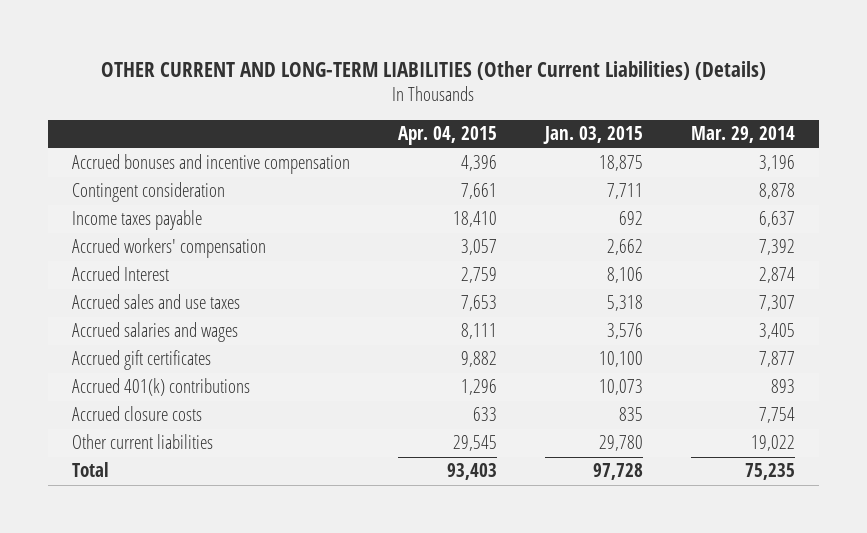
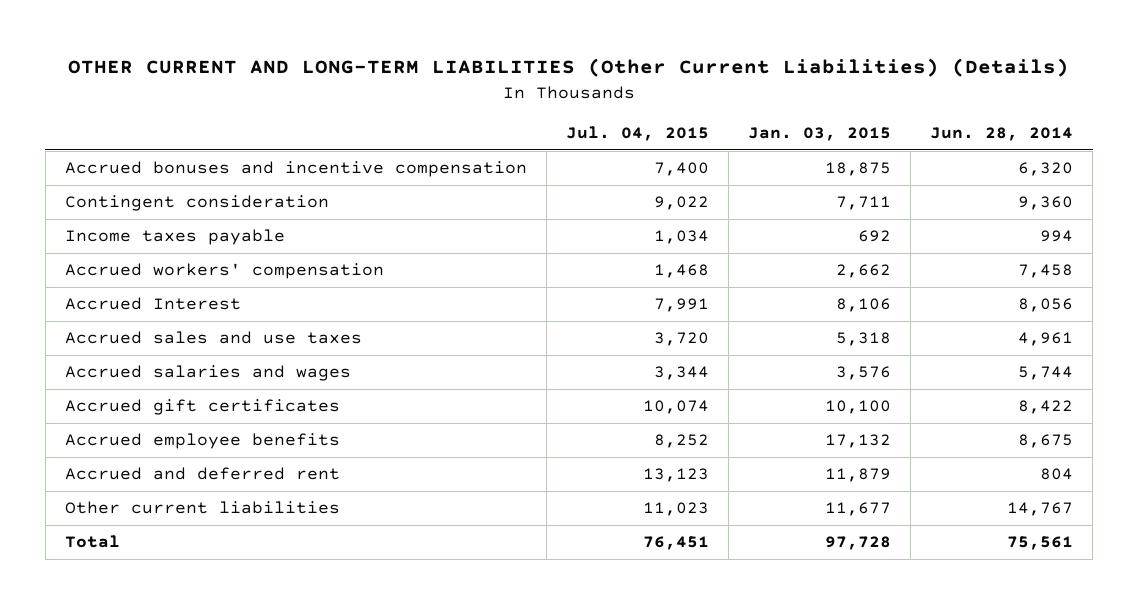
[398,126,498,146] Apr. 04, 2015 -> none
[690,126,795,144] Mar. 29, 2014 -> none
none -> [565,126,709,142] Jul. 04, 2015
none -> [929,127,1073,142] Jun. 28, 2014
[72,378,251,397] Accrued 401(k) contributions -> none
[72,406,203,422] Accrued closure costs -> none
none -> [64,433,340,450] Accrued employee benefits
none -> [64,467,340,481] Accrued and deferred rent
[598,435,643,452] 29,780 -> [824,502,891,517] 11,677

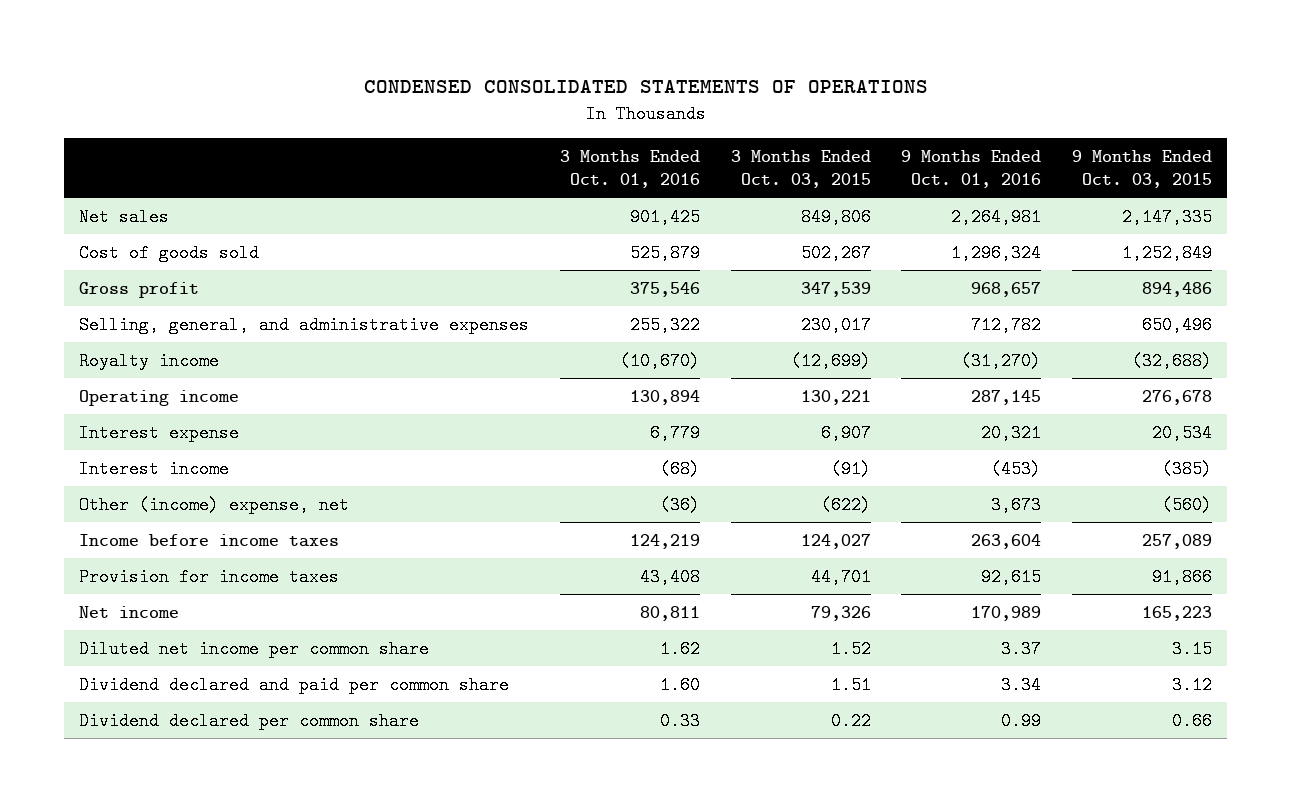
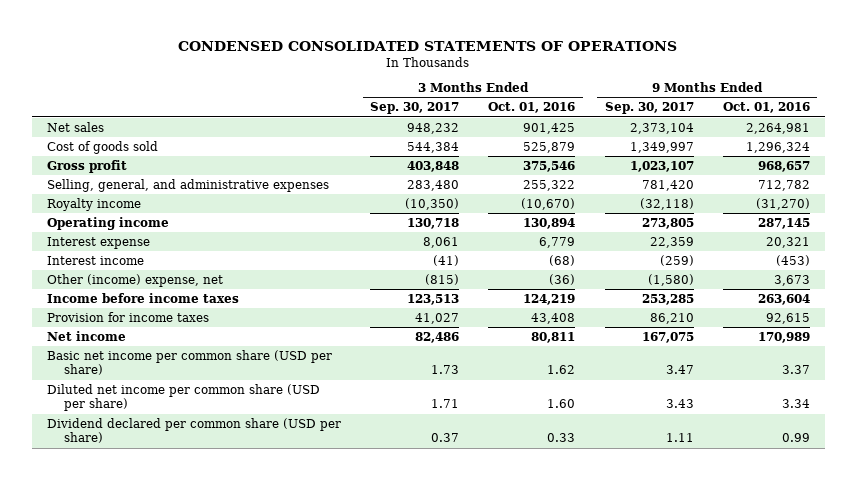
[730,149,871,189] 3 Months Ended Oct. 03, 2015 -> none
[1072,149,1213,189] 9 Months Ended Oct. 03, 2015 -> none
none -> [370,102,460,115] Sep. 30, 2017
none -> [604,102,694,115] Sep. 30, 2017
[79,639,430,658] Diluted net income per common share -> [46,349,332,376] Basic net income per common share (USD per share)
[79,675,510,694] Dividend declared and paid per common share -> [46,383,320,412] Diluted net income per common share (USD per share)
[79,711,420,730] Dividend declared per common share -> [46,417,341,444] Dividend declared per common share (USD per share)

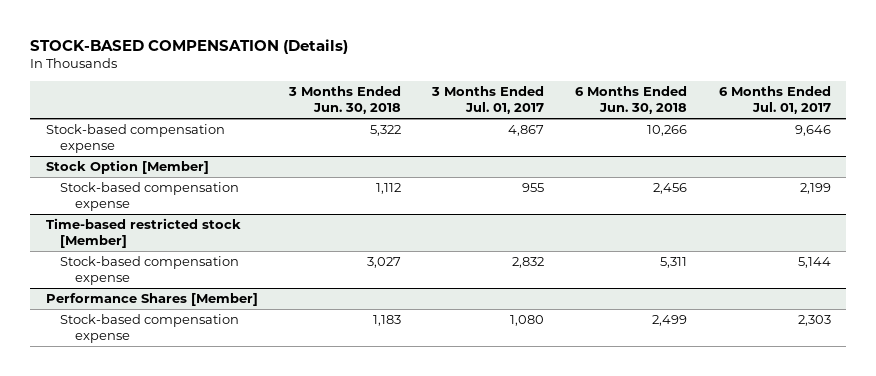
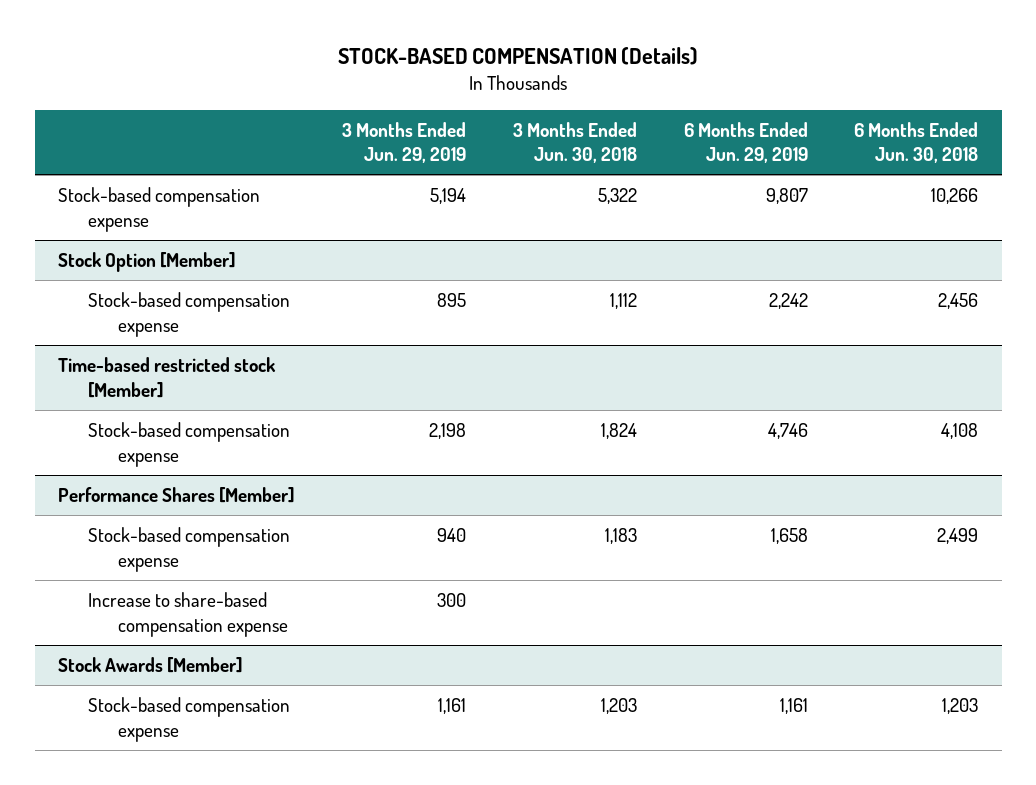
[431,86,545,115] 3 Months Ended Jul. 01, 2017 -> none
[718,86,831,115] 6 Months Ended Jul. 01, 2017 -> none
none -> [341,121,466,164] 3 Months Ended Jun. 29, 2019
none -> [683,121,808,164] 6 Months Ended Jun. 29, 2019
[367,256,402,268] 3,027 -> [600,423,637,440] 1,824
[660,256,688,268] 5,311 -> [941,423,979,440] 4,108
none -> [87,592,288,637] Increase to share-based compensation expense
none -> [57,657,243,674] Stock Awards [Member]
none -> [87,697,290,742] Stock-based compensation expense

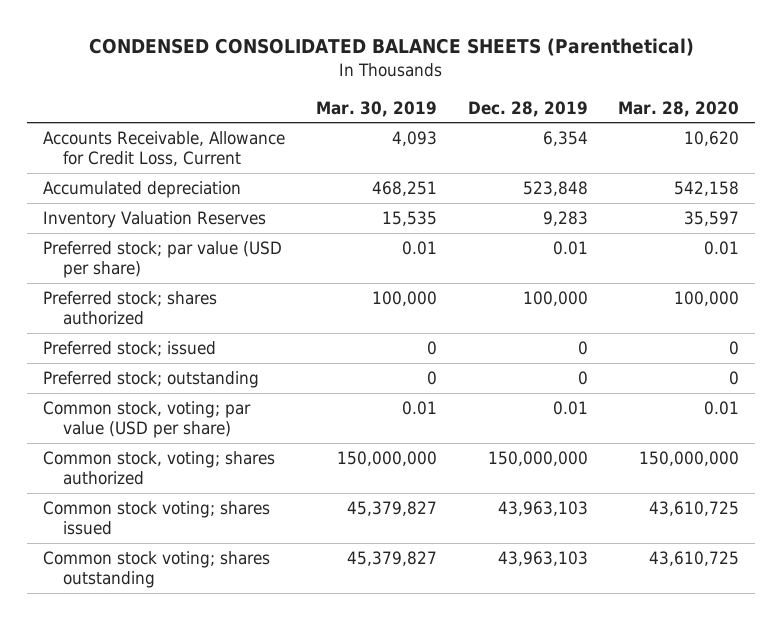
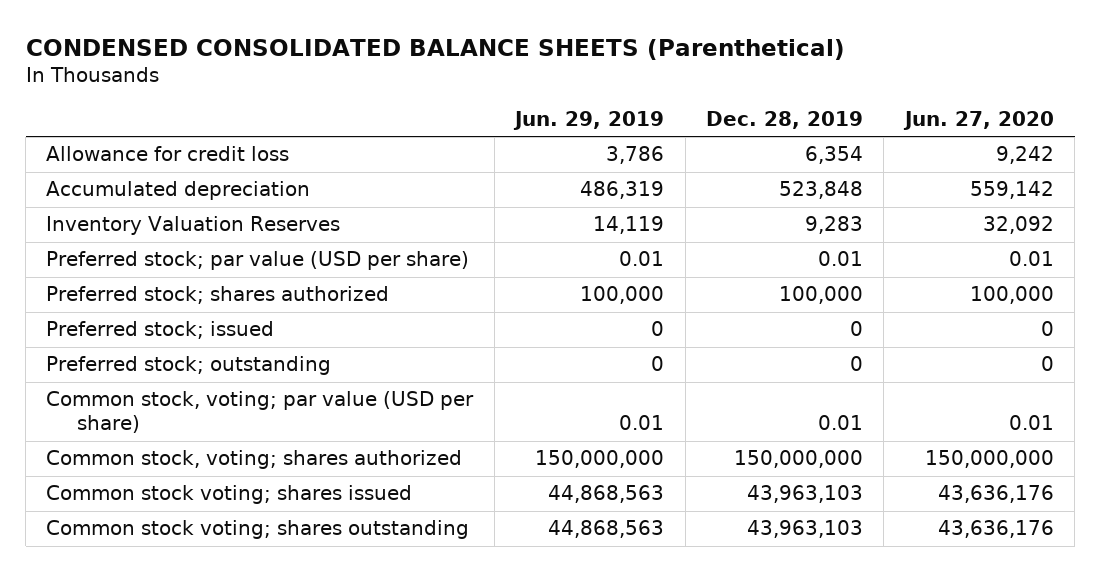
[315,100,437,117] Mar. 30, 2019 -> none
[618,100,740,117] Mar. 28, 2020 -> none
none -> [513,111,665,131] Jun. 29, 2019
none -> [902,111,1054,131] Jun. 27, 2020
[42,131,285,167] Accounts Receivable, Allowance for Credit Loss, Current -> [46,146,290,162] Allowance for credit loss

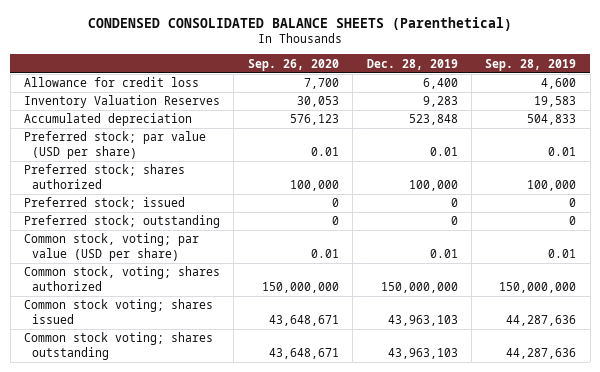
[513,111,665,131] Jun. 29, 2019 -> none
[902,111,1054,131] Jun. 27, 2020 -> none
none -> [247,58,339,71] Sep. 26, 2020
none -> [485,58,577,71] Sep. 28, 2019
[804,146,863,165] 6,354 -> [422,78,458,90] 6,400
[46,181,311,201] Accumulated depreciation -> [24,113,193,127] Accumulated depreciation

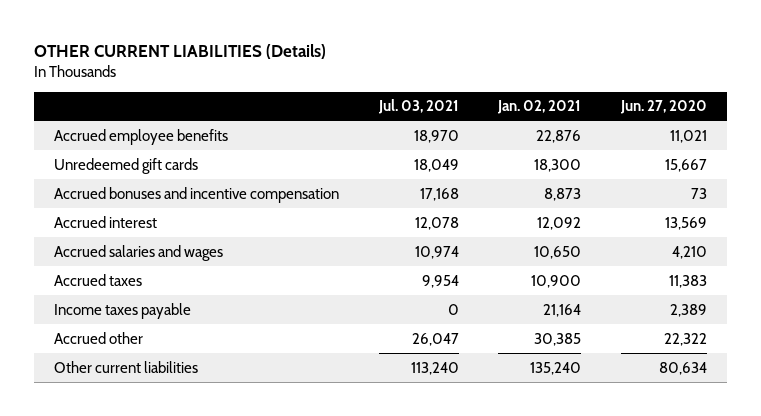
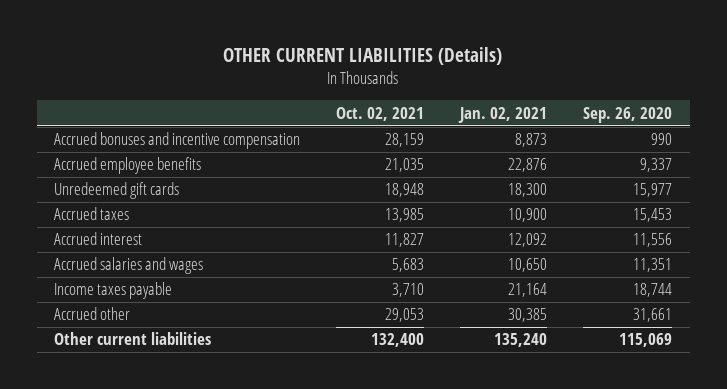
[377,99,459,115] Jul. 03, 2021 -> none
[620,100,708,115] Jun. 27, 2020 -> none
none -> [336,106,425,121] Oct. 02, 2021
none -> [583,106,673,123] Sep. 26, 2020
[53,186,339,203] Accrued bonuses and incentive compensation -> [54,132,301,150] Accrued bonuses and incentive compensation
[53,273,142,286] Accrued taxes -> [54,207,130,221] Accrued taxes

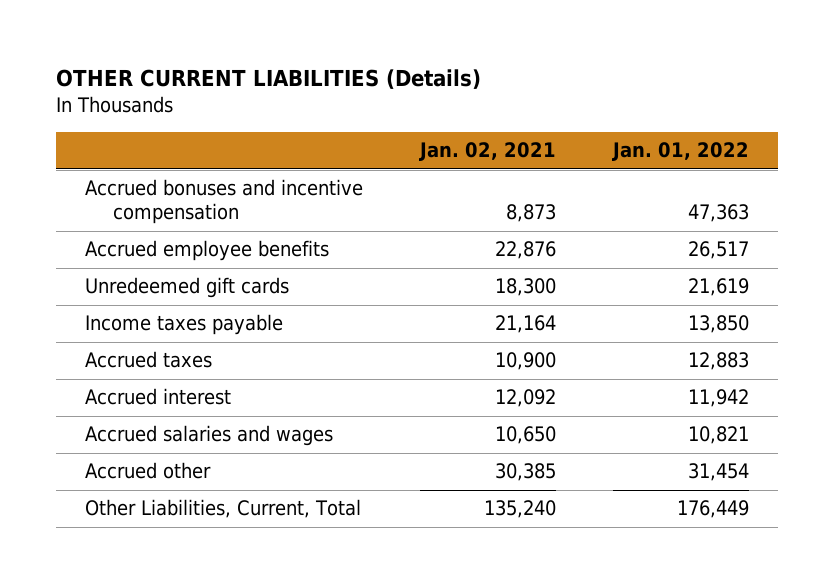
[336,106,425,121] Oct. 02, 2021 -> none
[583,106,673,123] Sep. 26, 2020 -> none
none -> [612,142,750,162] Jan. 01, 2022
[54,282,173,300] Income taxes payable -> [84,314,283,336] Income taxes payable
[54,332,212,346] Other current liabilities -> [84,499,361,519] Other Liabilities, Current, Total

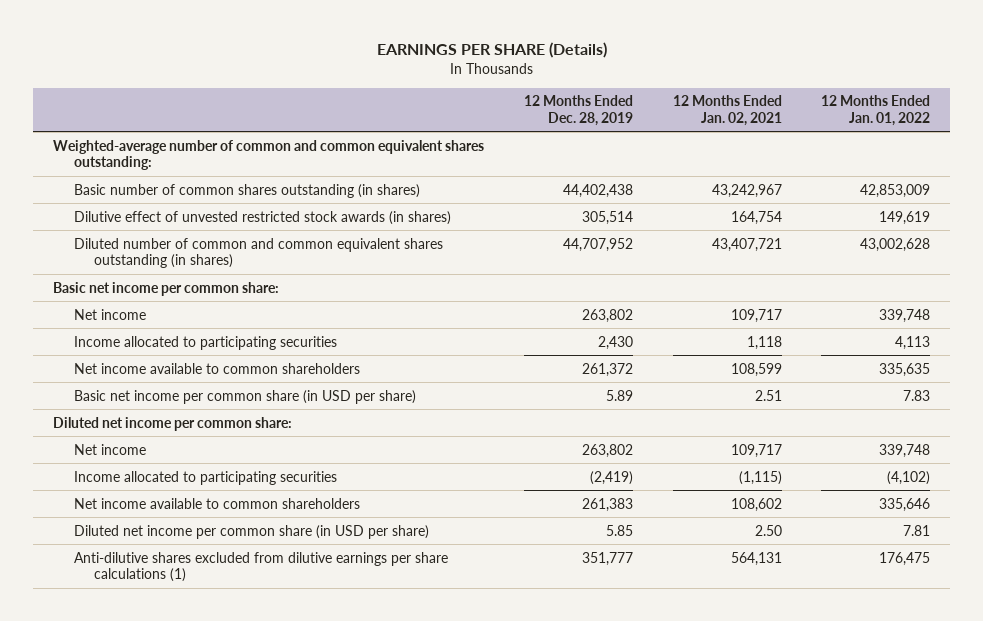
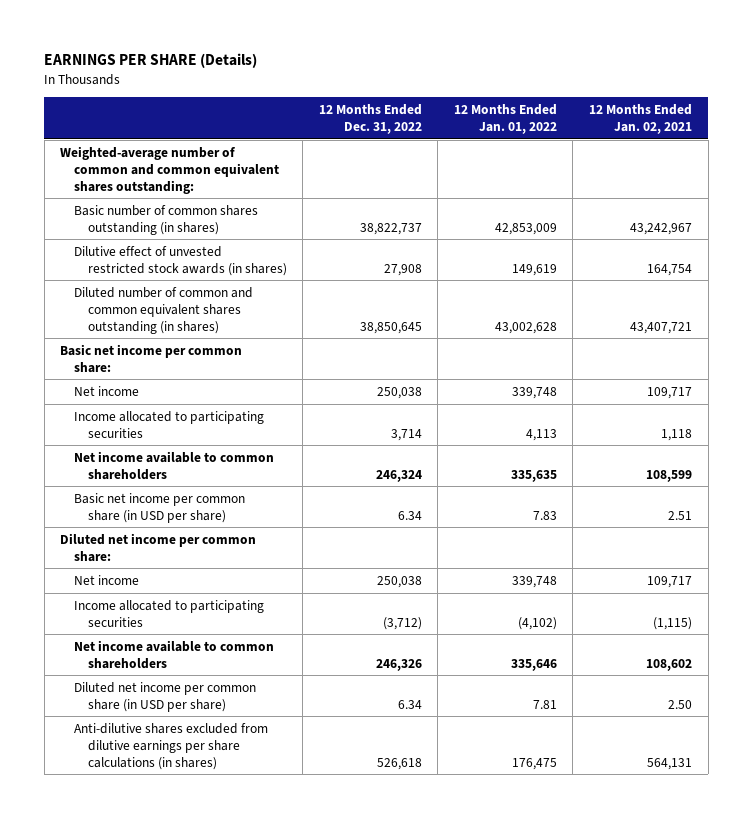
[523,95,633,126] 12 Months Ended Dec. 28, 2019 -> none
none -> [318,104,422,134] 12 Months Ended Dec. 31, 2022
[73,551,448,583] Anti-dilutive shares excluded from dilutive earnings per share calculations (1) -> [73,722,268,770] Anti-dilutive shares excluded from dilutive earnings per share calculations (in shares)

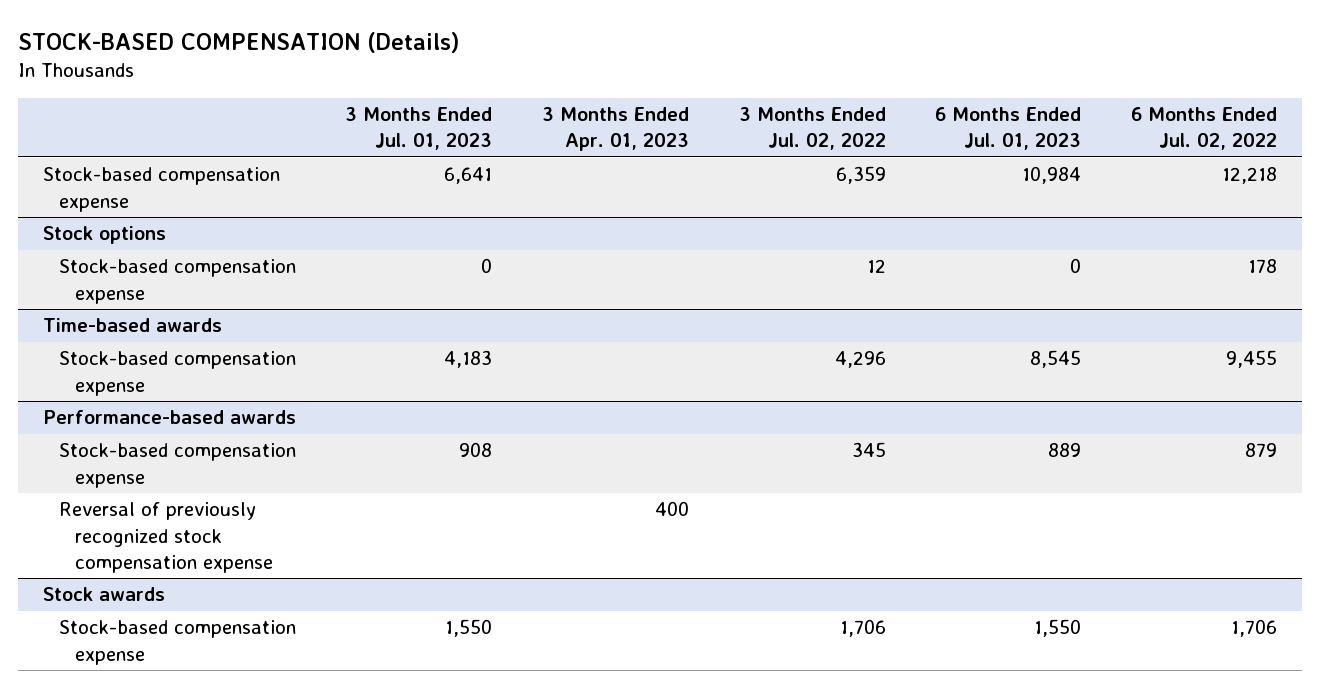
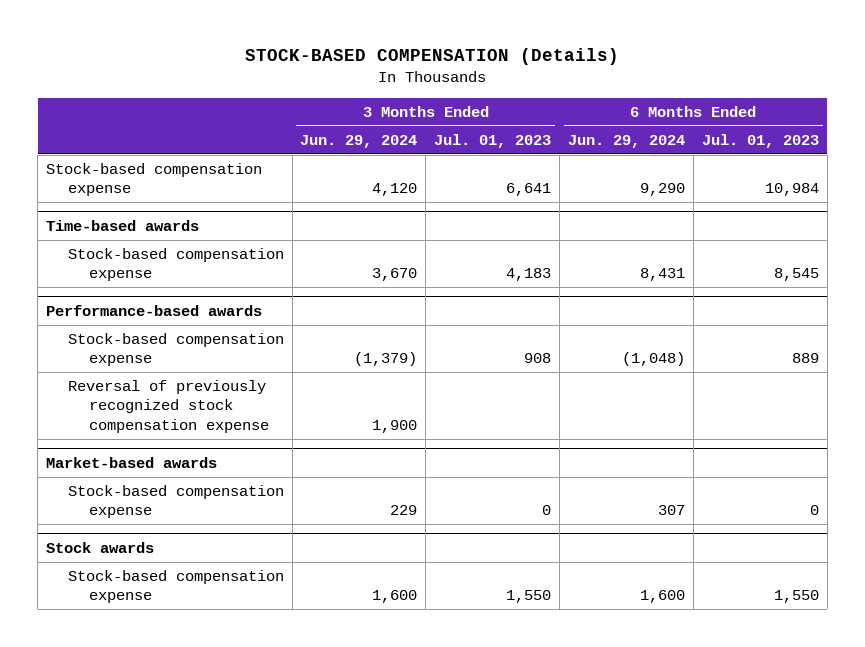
[542,107,690,152] 3 Months Ended Apr. 01, 2023 -> none
[738,107,886,151] 3 Months Ended Jul. 02, 2022 -> none
[1130,107,1277,151] 6 Months Ended Jul. 02, 2022 -> none
none -> [300,134,418,148] Jun. 29, 2024
none -> [568,134,686,148] Jun. 29, 2024
[42,226,166,245] Stock options -> none
[58,259,296,304] Stock-based compensation expense -> none
none -> [45,456,217,468] Market-based awards
none -> [67,485,284,519] Stock-based compensation expense

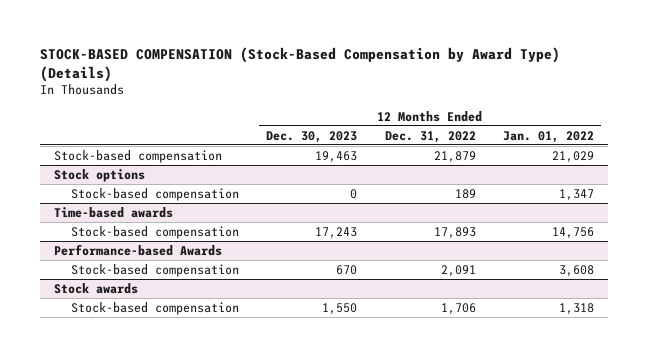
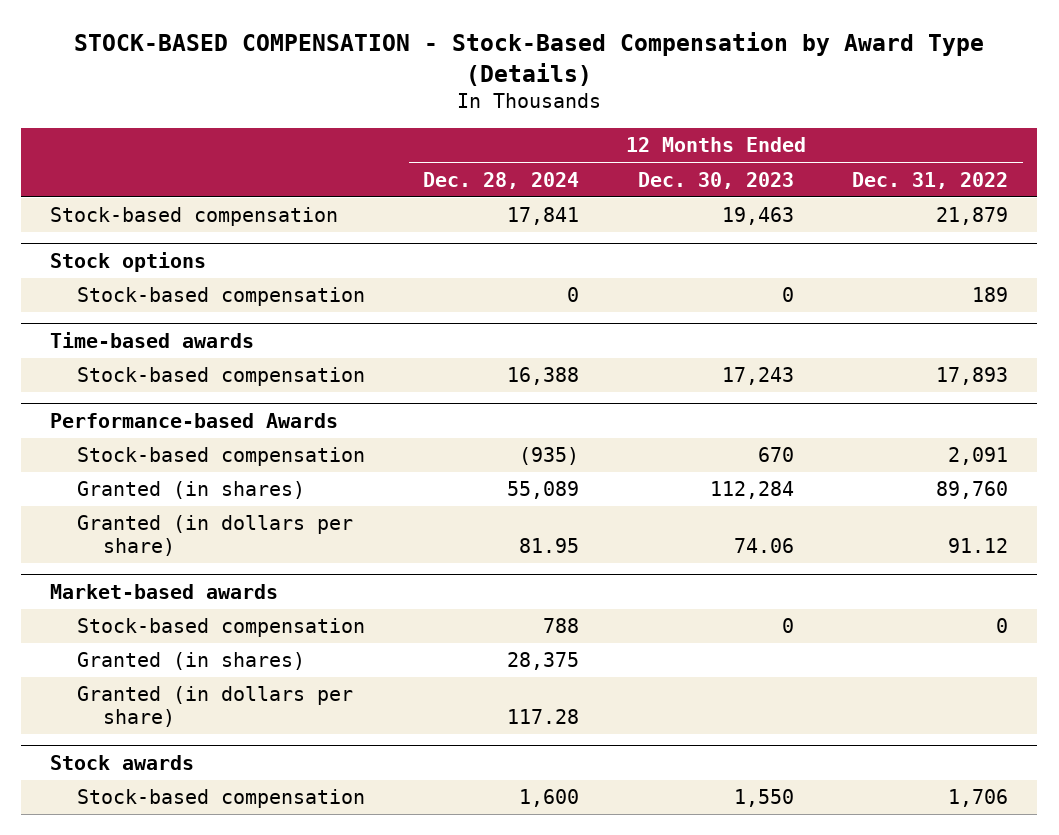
[39,46,560,82] STOCK-BASED COMPENSATION (Stock-Based Compensation by Award Type) (Details) -> [74,32,985,86] STOCK-BASED COMPENSATION - Stock-Based Compensation by Award Type (Details)
[503,130,595,143] Jan. 01, 2022 -> none
none -> [423,171,580,189] Dec. 28, 2024
none -> [76,481,305,500] Granted (in shares)
none -> [76,515,353,557] Granted (in dollars per share)
none -> [50,583,279,599] Market-based awards
none -> [76,618,365,638] Stock-based compensation
none -> [76,652,305,671] Granted (in shares)
none -> [76,686,353,728] Granted (in dollars per share)

